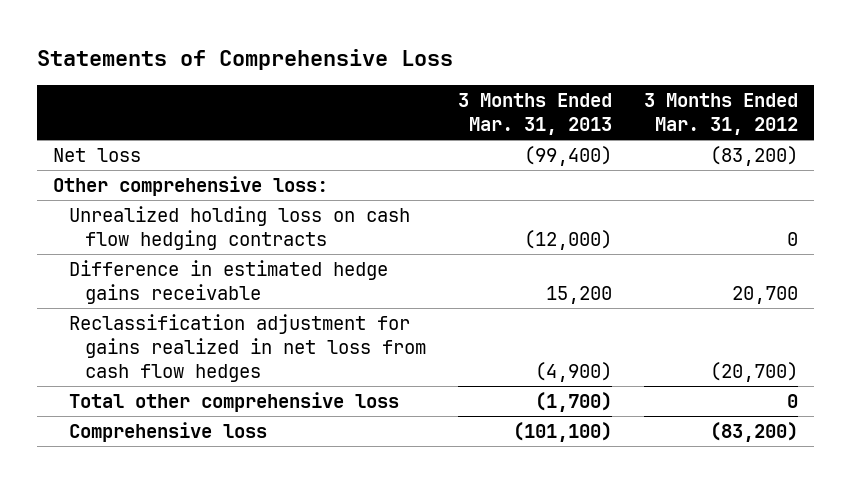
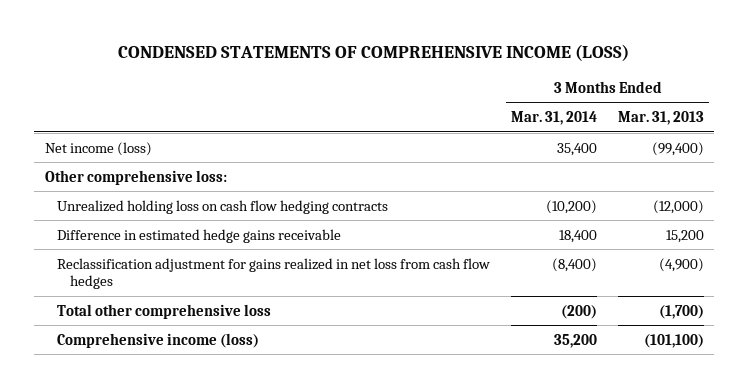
[37,49,454,71] Statements of Comprehensive Loss -> [118,43,630,61] CONDENSED STATEMENTS OF COMPREHENSIVE INCOME (LOSS)
[643,93,798,136] 3 Months Ended Mar. 31, 2012 -> none
none -> [511,111,598,126] Mar. 31, 2014
[53,148,142,163] Net loss -> [44,141,152,156] Net income (loss)
[68,422,267,443] Comprehensive loss -> [57,332,260,348] Comprehensive income (loss)

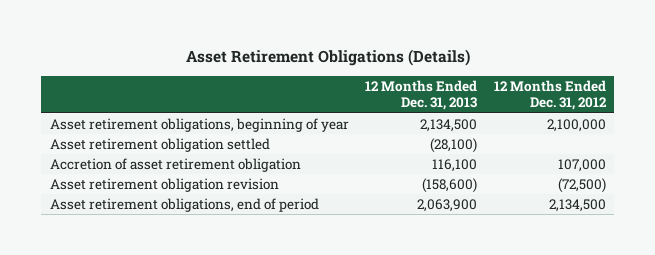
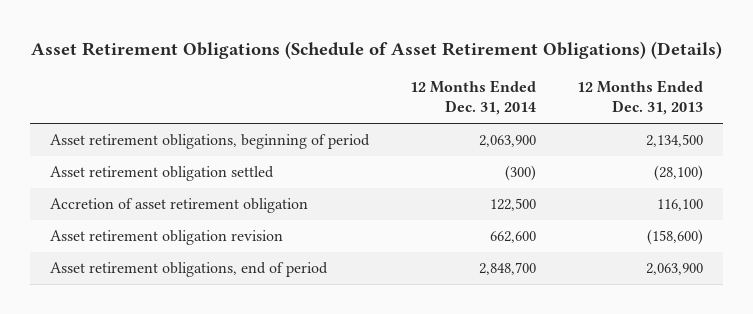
[185,49,470,67] Asset Retirement Obligations (Details) -> [30,40,722,59] Asset Retirement Obligations (Schedule of Asset Retirement Obligations) (Details)
[493,79,607,111] 12 Months Ended Dec. 31, 2012 -> none
none -> [410,80,537,116] 12 Months Ended Dec. 31, 2014
[49,118,349,133] Asset retirement obligations, beginning of year -> [50,134,371,150] Asset retirement obligations, beginning of period

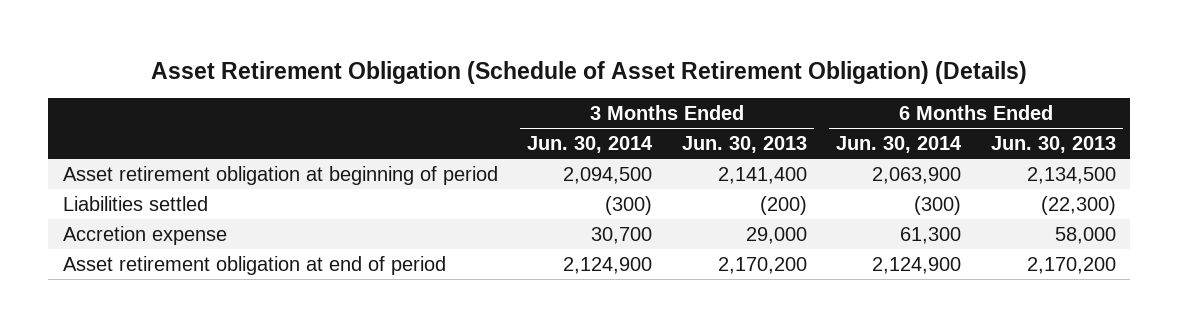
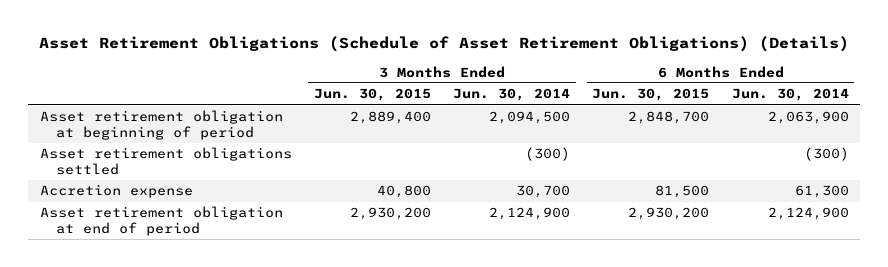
[151,60,1028,84] Asset Retirement Obligation (Schedule of Asset Retirement Obligation) (Details) -> [39,36,850,53] Asset Retirement Obligations (Schedule of Asset Retirement Obligations) (Details)
[681,136,807,154] Jun. 30, 2013 -> none
[990,136,1116,154] Jun. 30, 2013 -> none
none -> [313,88,431,102] Jun. 30, 2015
none -> [592,88,710,102] Jun. 30, 2015
[62,195,208,211] Liabilities settled -> [39,147,292,175] Asset retirement obligations settled

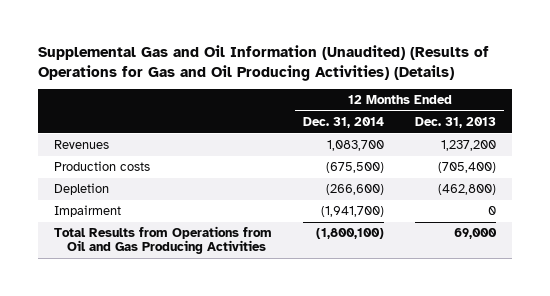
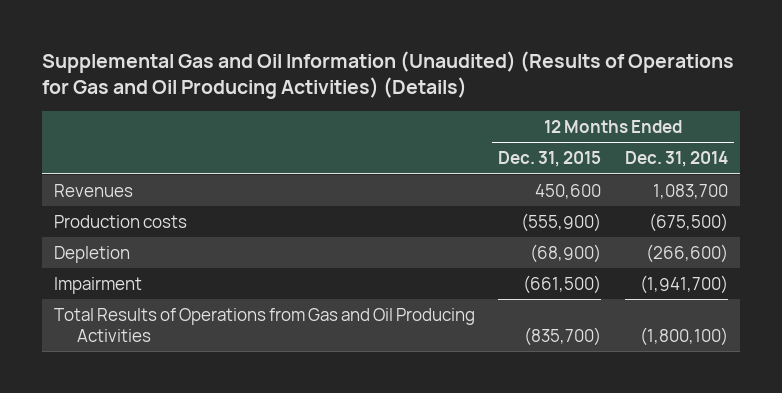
[415,117,497,129] Dec. 31, 2013 -> none
none -> [498,151,602,168] Dec. 31, 2015
[53,226,272,255] Total Results from Operations from Oil and Gas Producing Activities -> [53,307,475,342] Total Results of Operations from Gas and Oil Producing Activities

